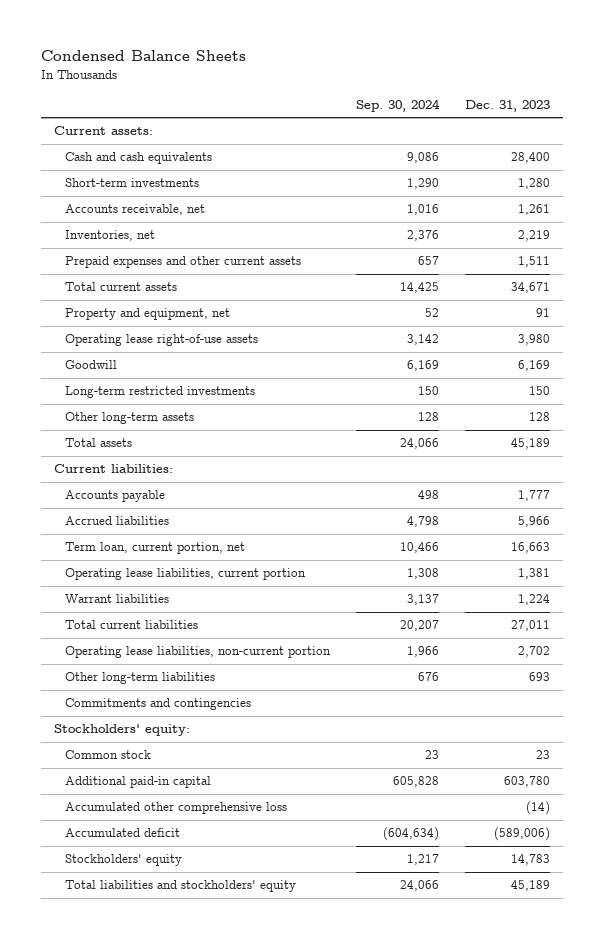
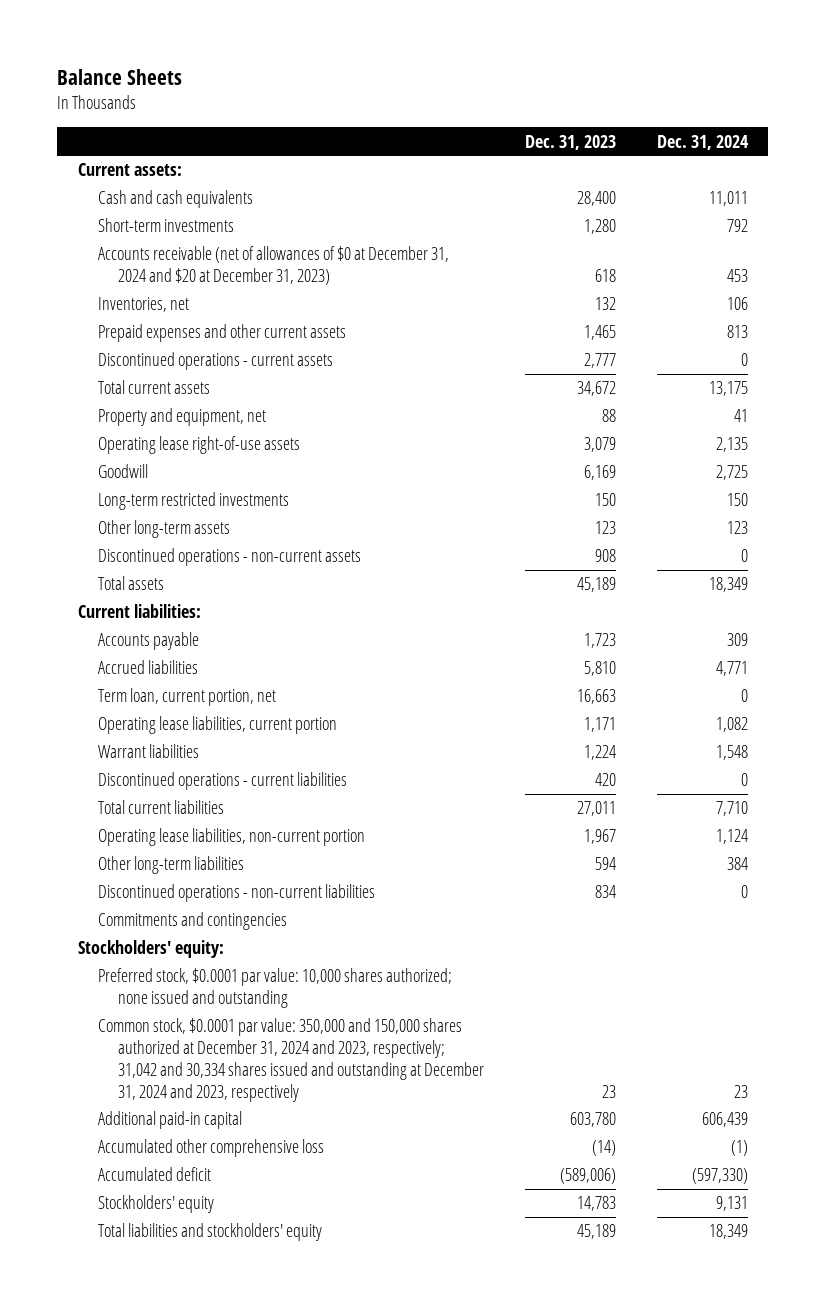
[41,50,247,62] Condensed Balance Sheets -> [57,69,183,86] Balance Sheets
[356,99,441,113] Sep. 30, 2024 -> none
none -> [656,134,749,150] Dec. 31, 2024
[65,204,206,216] Accounts receivable, net -> [97,246,449,286] Accounts receivable (net of allowances of $0 at December 31, 2024 and $20 at December 31, 2023)
[518,204,551,216] 1,261 -> [594,269,616,283] 618
[518,230,551,242] 2,219 -> [594,297,616,311] 132
[518,256,551,268] 1,511 -> [583,325,616,341] 1,465
none -> [97,352,333,371] Discontinued operations - current assets
[511,282,551,294] 34,671 -> [576,381,616,397] 34,672
[536,308,551,318] 91 -> [601,409,616,423] 88
[518,334,551,346] 3,980 -> [583,437,616,453] 3,079
[529,412,551,422] 128 -> [594,521,616,535] 123
none -> [97,548,361,567] Discontinued operations - non-current assets
[518,490,551,502] 1,777 -> [583,633,616,649] 1,723
[518,516,551,528] 5,966 -> [583,661,616,677] 5,810
[518,568,551,580] 1,381 -> [583,717,616,733] 1,171
none -> [97,772,347,791] Discontinued operations - current liabilities
[518,646,551,658] 2,702 -> [583,829,616,845] 1,967
[529,672,551,682] 693 -> [594,857,616,871] 594
none -> [97,884,375,903] Discontinued operations - non-current liabilities
none -> [97,968,452,1009] Preferred stock, $0.0001 par value: 10,000 shares authorized; none issued and outstanding
[65,750,152,760] Common stock -> [97,1018,484,1102] Common stock, $0.0001 par value: 350,000 and 150,000 shares authorized at December 31, 2024 and 2023, respectively; 31,042 and 30,334 shares issued and outstanding at December 31, 2024 and 2023, respectively

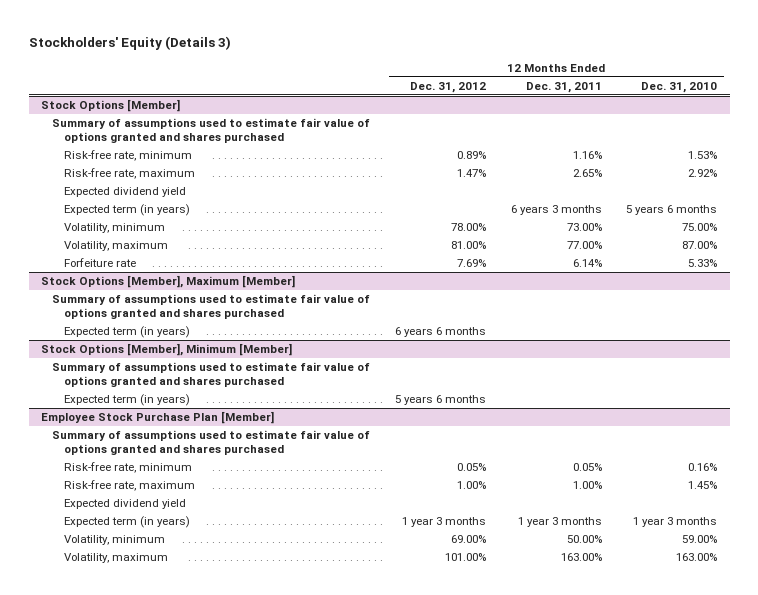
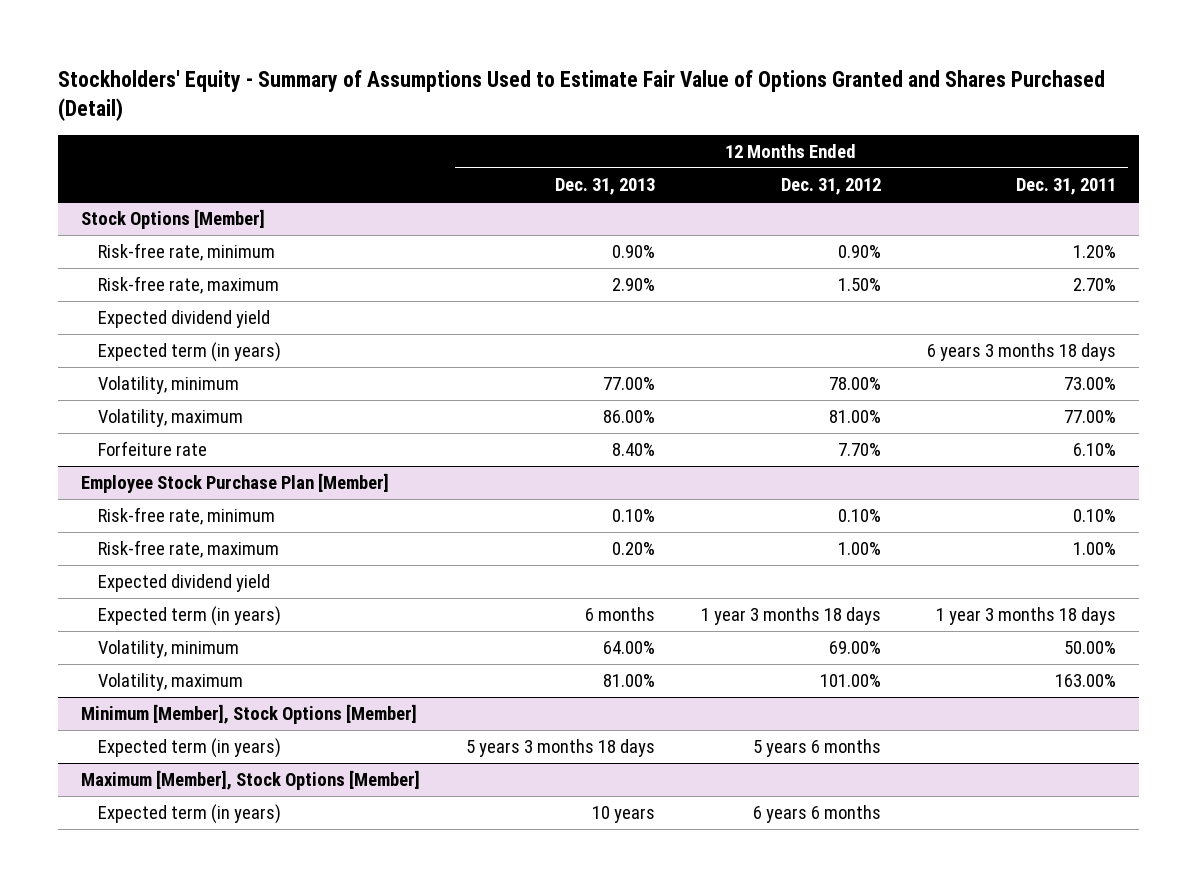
[28,35,231,50] Stockholders' Equity (Details 3) -> [58,70,1106,122] Stockholders' Equity - Summary of Assumptions Used to Estimate Fair Value of Options Granted and Shares Purchased (Detail)
[641,81,718,93] Dec. 31, 2010 -> none
none -> [555,178,656,196] Dec. 31, 2013
[52,118,371,144] Summary of assumptions used to estimate fair value of options granted and shares purchased -> none
[457,151,487,160] 0.89% -> [838,245,882,259] 0.90%
[572,151,602,160] 1.16% -> [1073,245,1117,259] 1.20%
[457,169,487,178] 1.47% -> [838,278,882,292] 1.50%
[572,169,602,178] 2.65% -> [1073,278,1117,292] 2.70%
[510,205,602,216] 6 years 3 months -> [927,343,1117,362] 6 years 3 months 18 days
[40,275,295,289] Stock Options [Member], Maximum [Member] -> none
[52,294,371,320] Summary of assumptions used to estimate fair value of options granted and shares purchased -> none
[63,326,190,339] Expected term (in years) -> none
[40,343,292,357] Stock Options [Member], Minimum [Member] -> none
[52,362,371,388] Summary of assumptions used to estimate fair value of options granted and shares purchased -> none
[63,394,190,407] Expected term (in years) -> none
[457,259,487,268] 7.69% -> [838,443,882,457] 7.70%
[572,259,602,268] 6.14% -> [1073,443,1117,457] 6.10%
[52,430,371,456] Summary of assumptions used to estimate fair value of options granted and shares purchased -> none
[457,463,487,472] 0.05% -> [838,509,882,523] 0.10%
[572,463,602,472] 0.05% -> [1073,509,1117,523] 0.10%
[402,517,487,528] 1 year 3 months -> [701,607,882,626] 1 year 3 months 18 days
[517,517,602,528] 1 year 3 months -> [936,607,1117,626] 1 year 3 months 18 days
none -> [81,704,418,725] Minimum [Member], Stock Options [Member]
none -> [97,738,281,759] Expected term (in years)
none -> [81,770,421,791] Maximum [Member], Stock Options [Member]
none -> [97,804,281,825] Expected term (in years)

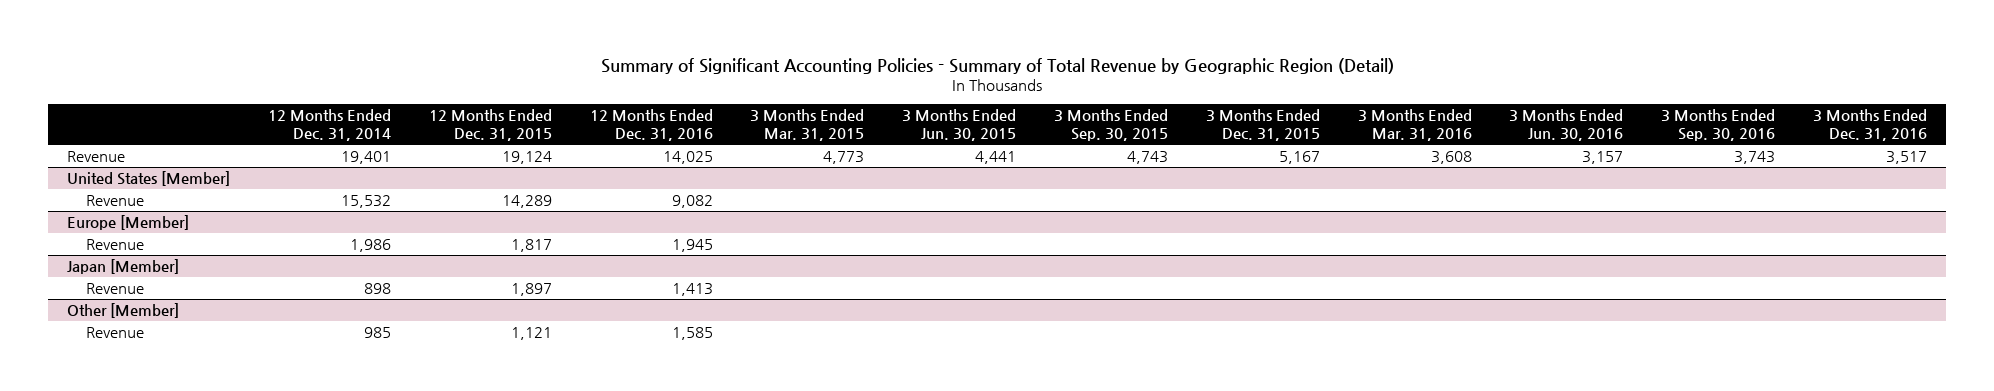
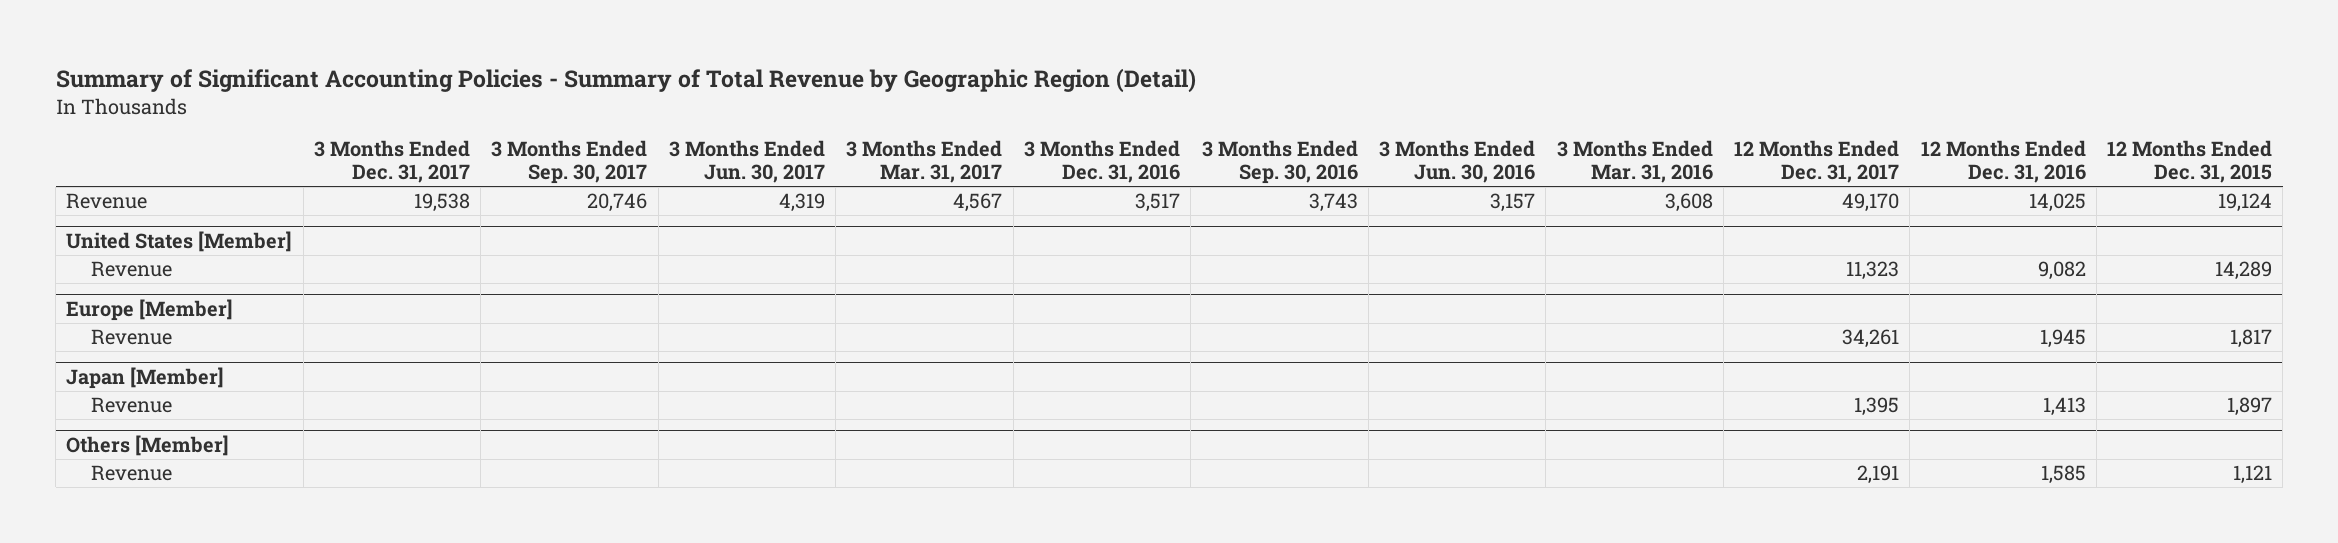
[267,109,391,142] 12 Months Ended Dec. 31, 2014 -> none
[750,109,865,142] 3 Months Ended Mar. 31, 2015 -> none
[902,109,1017,142] 3 Months Ended Jun. 30, 2015 -> none
[1053,109,1168,142] 3 Months Ended Sep. 30, 2015 -> none
[1205,109,1320,142] 3 Months Ended Dec. 31, 2015 -> none
none -> [313,139,470,184] 3 Months Ended Dec. 31, 2017
none -> [491,139,648,185] 3 Months Ended Sep. 30, 2017
none -> [668,139,825,184] 3 Months Ended Jun. 30, 2017
none -> [846,139,1003,184] 3 Months Ended Mar. 31, 2017
none -> [1734,139,1900,184] 12 Months Ended Dec. 31, 2017
[67,303,180,319] Other [Member] -> [66,435,230,457] Others [Member]

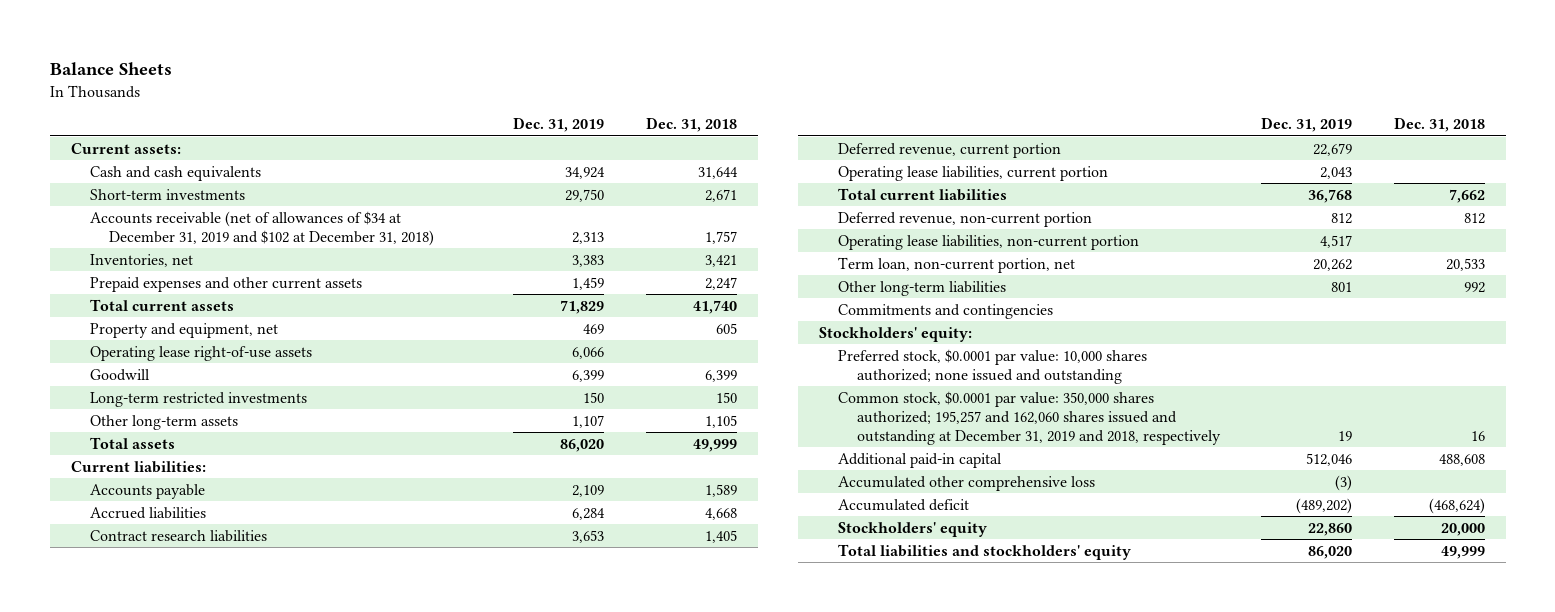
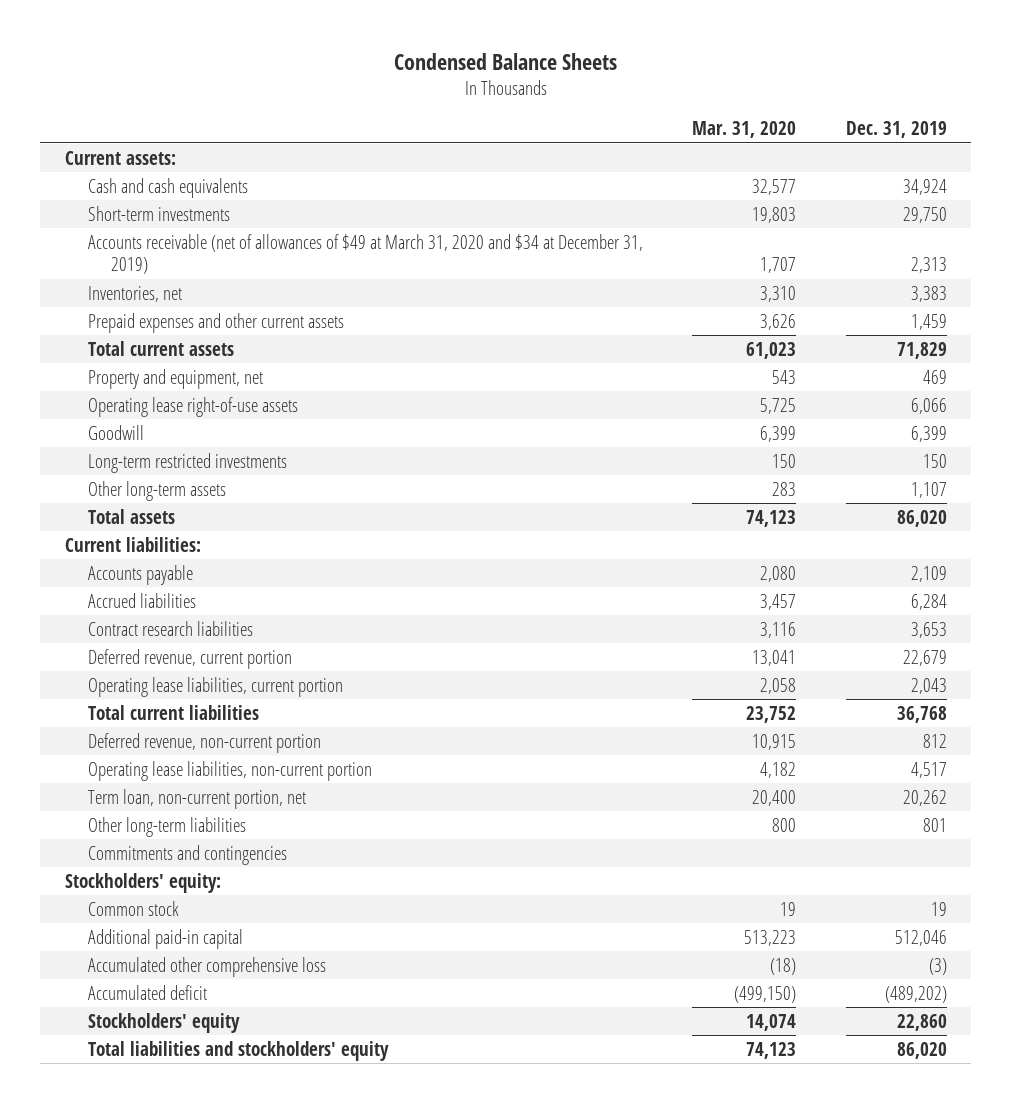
[49,61,172,75] Balance Sheets -> [393,52,617,70] Condensed Balance Sheets
[645,117,737,133] Dec. 31, 2018 -> none
none -> [692,121,797,139] Mar. 31, 2020
[89,210,434,246] Accounts receivable (net of allowances of $34 at December 31, 2019 and $102 at December 31, 2018) -> [88,233,644,275] Accounts receivable (net of allowances of $49 at March 31, 2020 and $34 at December 31, 2019)
[837,348,1147,384] Preferred stock, $0.0001 par value: 10,000 shares authorized; none issued and outstanding -> none
[837,390,1221,445] Common stock, $0.0001 par value: 350,000 shares authorized; 195,257 and 162,060 shares issued and outstanding at December 31, 2019 and 2018, respectively -> [88,900,180,916] Common stock

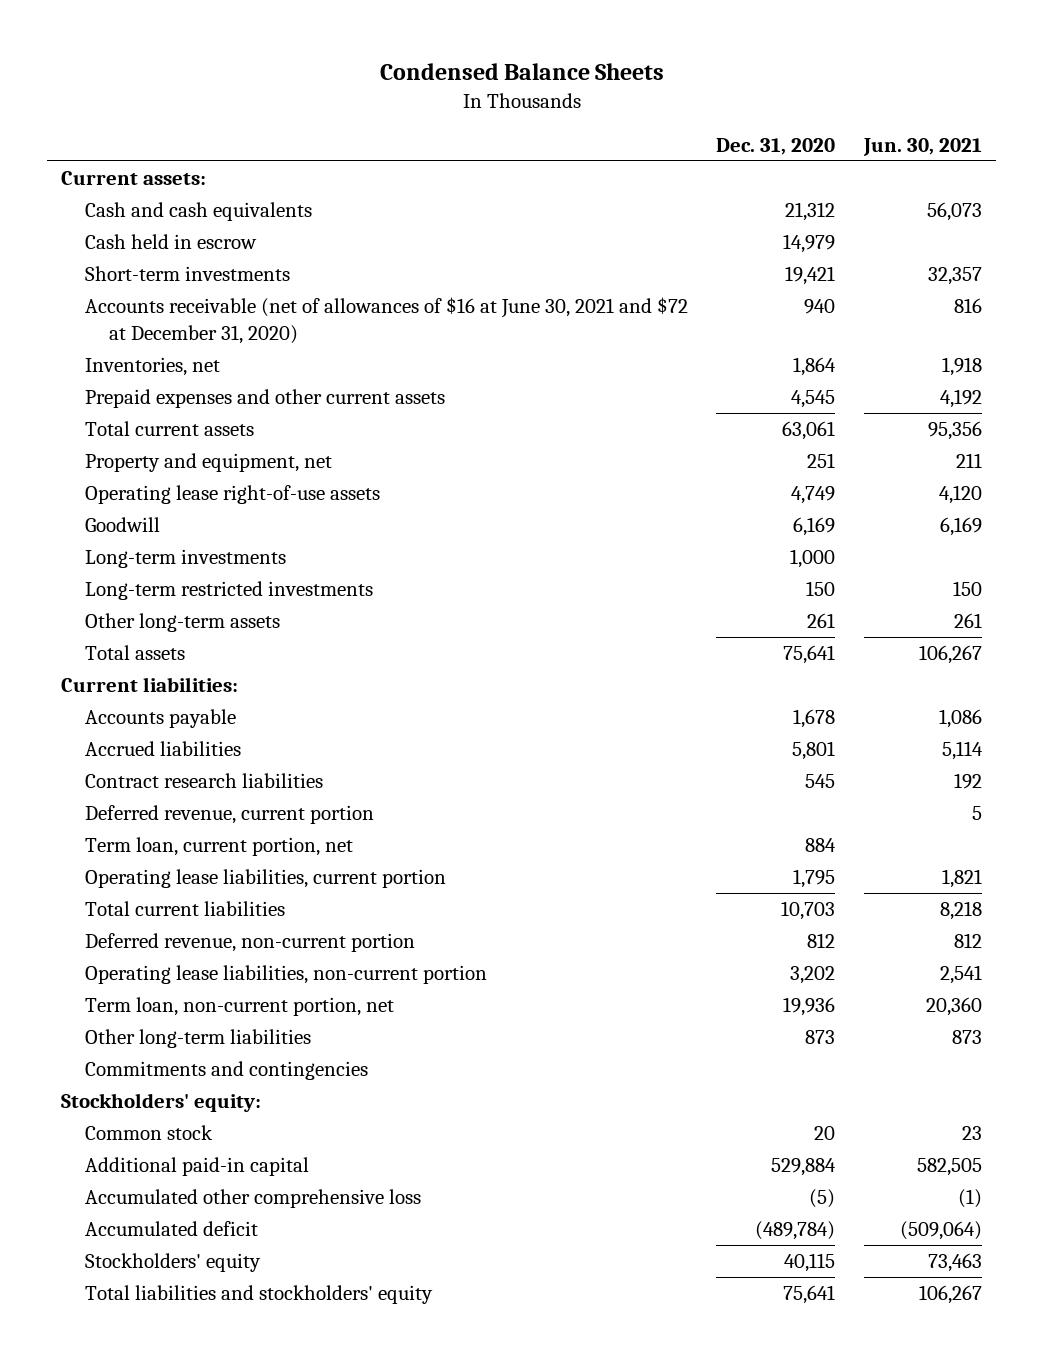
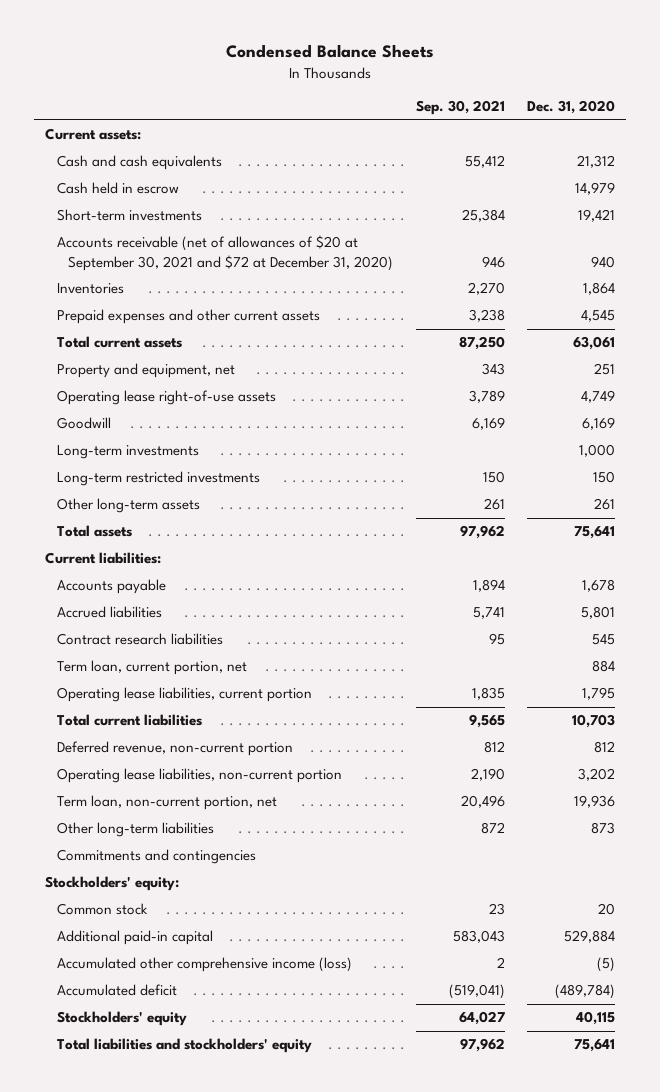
[862,137,982,156] Jun. 30, 2021 -> none
none -> [415,100,505,116] Sep. 30, 2021
[85,297,689,344] Accounts receivable (net of allowances of $16 at June 30, 2021 and $72 at December 31, 2020) -> [56,235,394,271] Accounts receivable (net of allowances of $20 at September 30, 2021 and $72 at December 31, 2020)
[85,357,221,377] Inventories, net -> [56,283,124,295] Inventories
[85,805,375,825] Deferred revenue, current portion -> none
[85,1189,422,1209] Accumulated other comprehensive loss -> [56,957,352,973] Accumulated other comprehensive income (loss)

